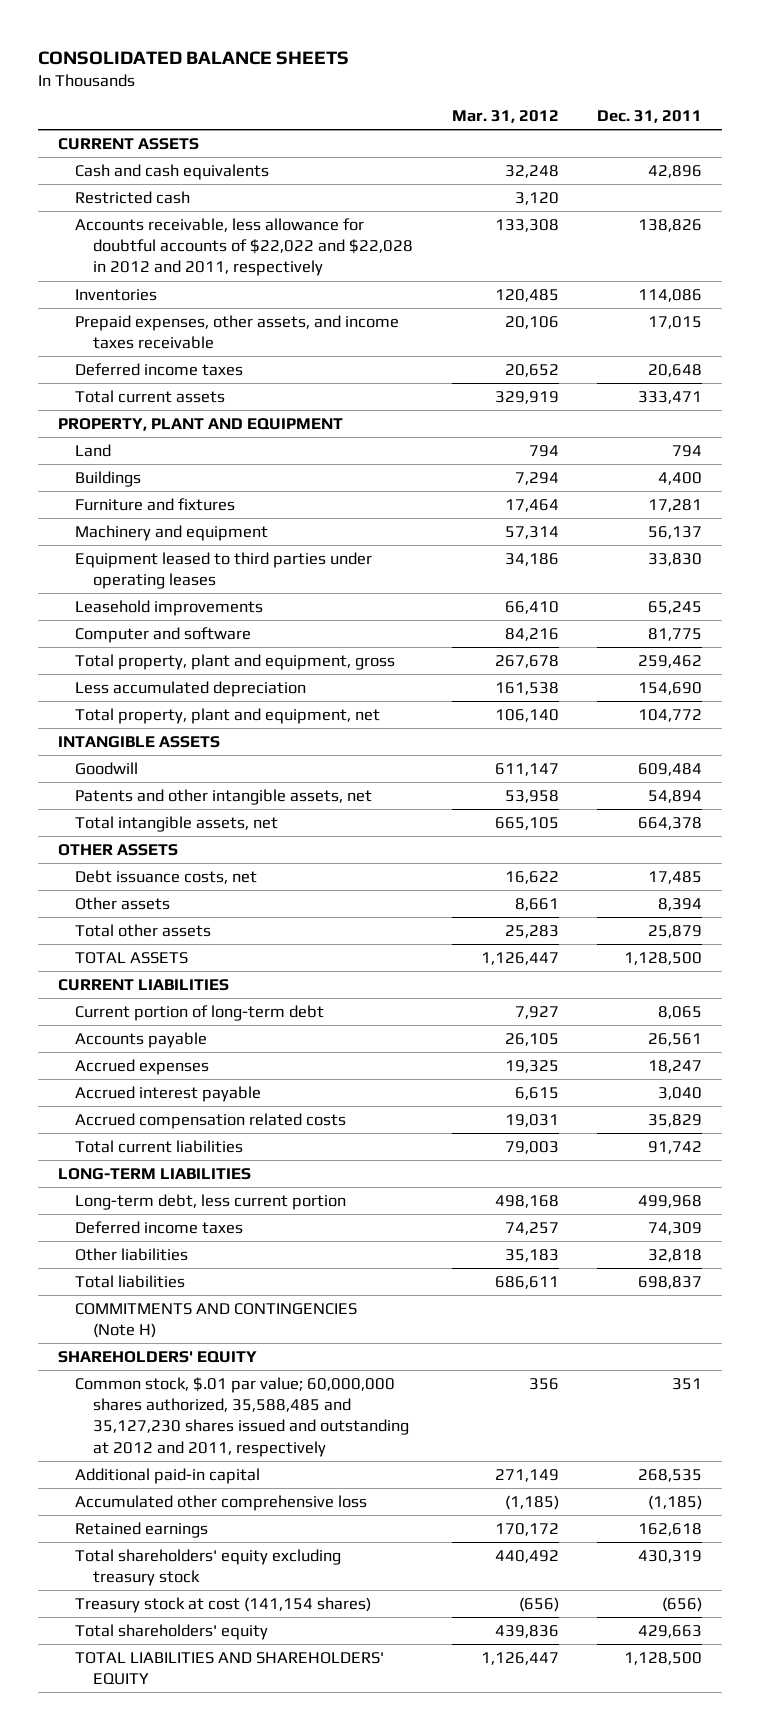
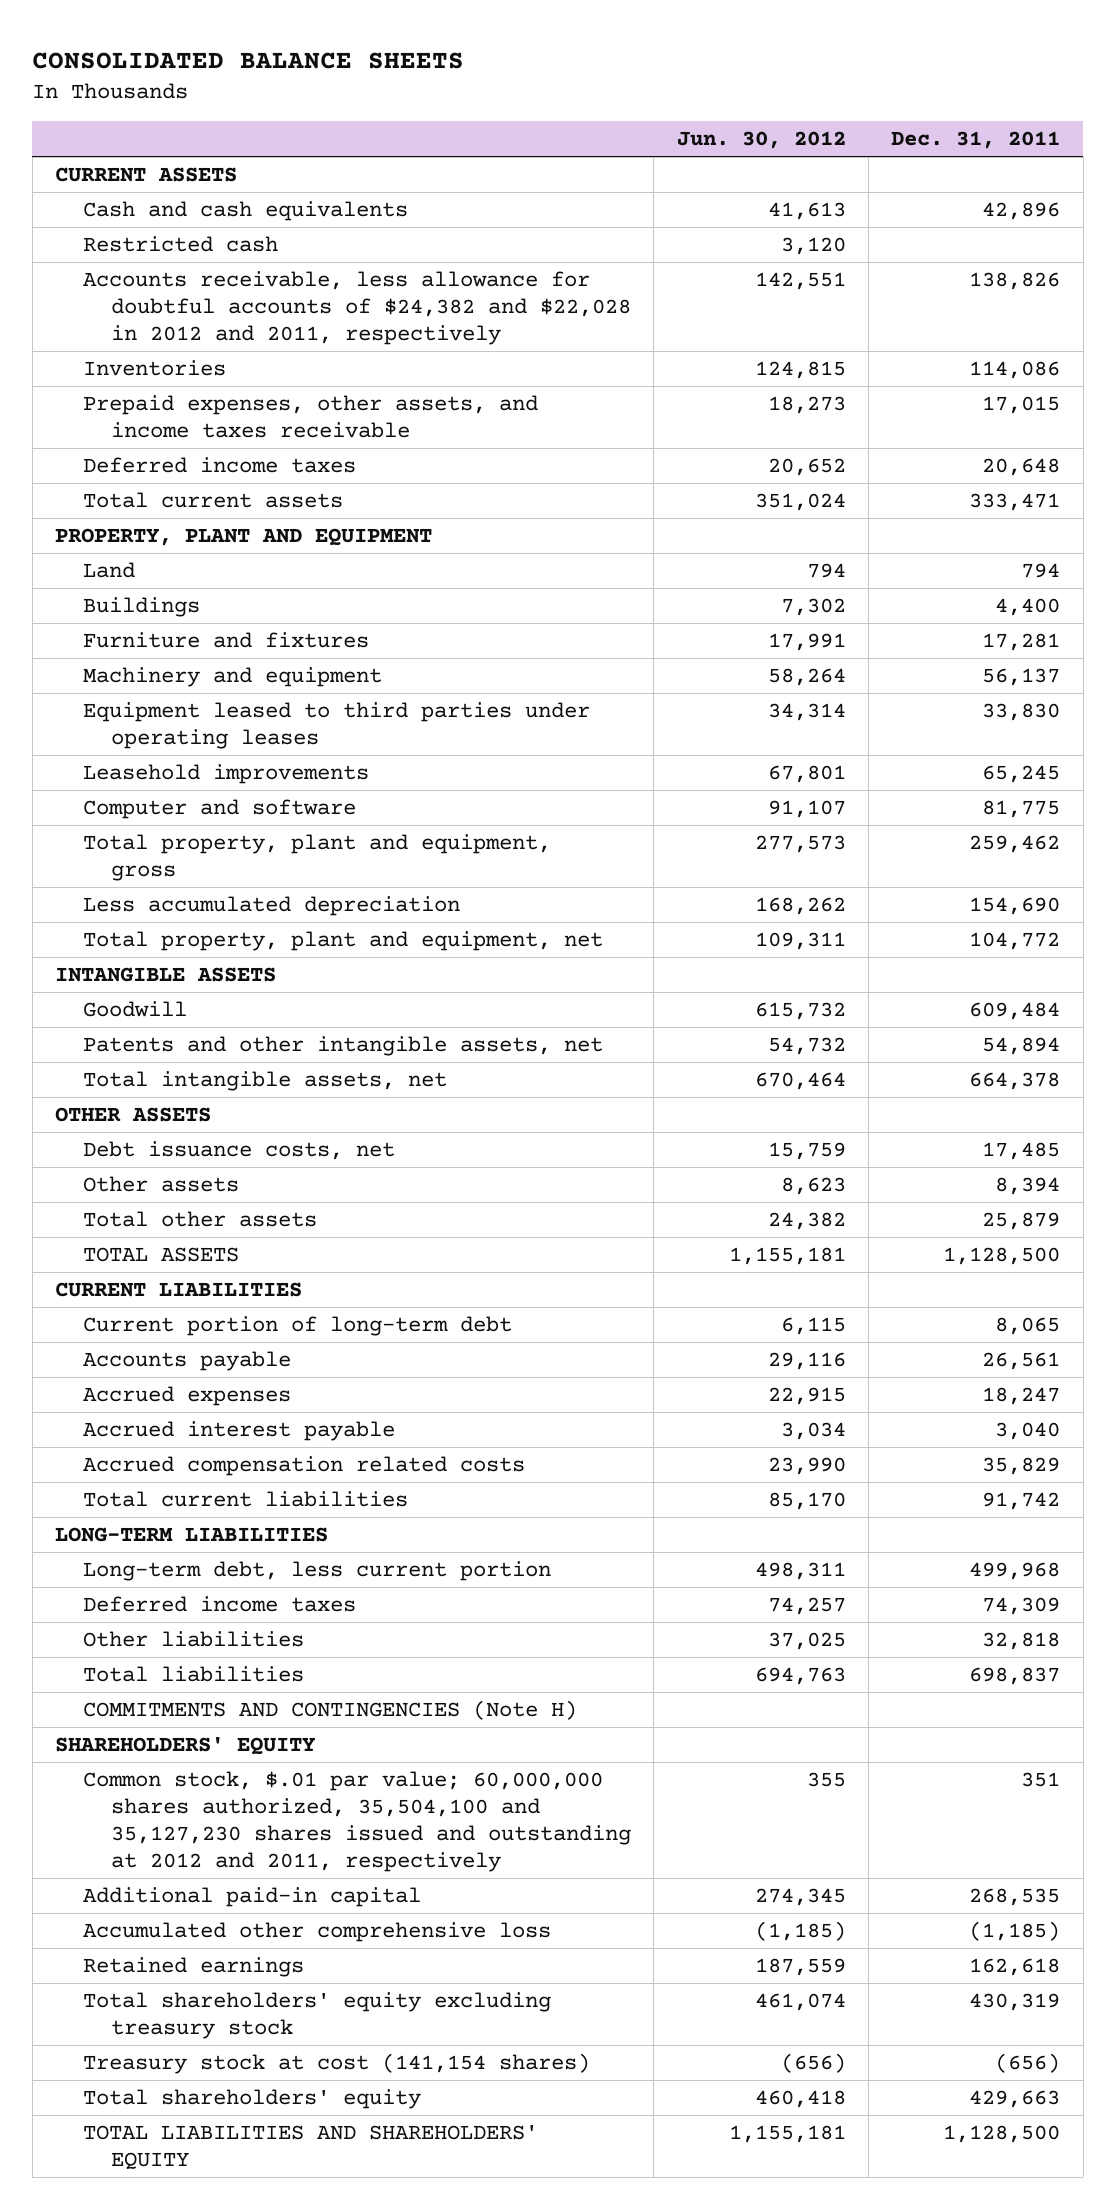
[451,110,559,124] Mar. 31, 2012 -> none
none -> [676,131,846,150] Jun. 30, 2012
[75,217,414,277] Accounts receivable, less allowance for doubtful accounts of $22,022 and $22,028 in 2012 and 2011, respectively -> [83,271,631,346] Accounts receivable, less allowance for doubtful accounts of $24,382 and $22,028 in 2012 and 2011, respectively
[75,1376,410,1457] Common stock, $.01 par value; 60,000,000 shares authorized, 35,588,485 and 35,127,230 shares issued and outstanding at 2012 and 2011, respectively -> [83,1771,631,1872] Common stock, $.01 par value; 60,000,000 shares authorized, 35,504,100 and 35,127,230 shares issued and outstanding at 2012 and 2011, respectively

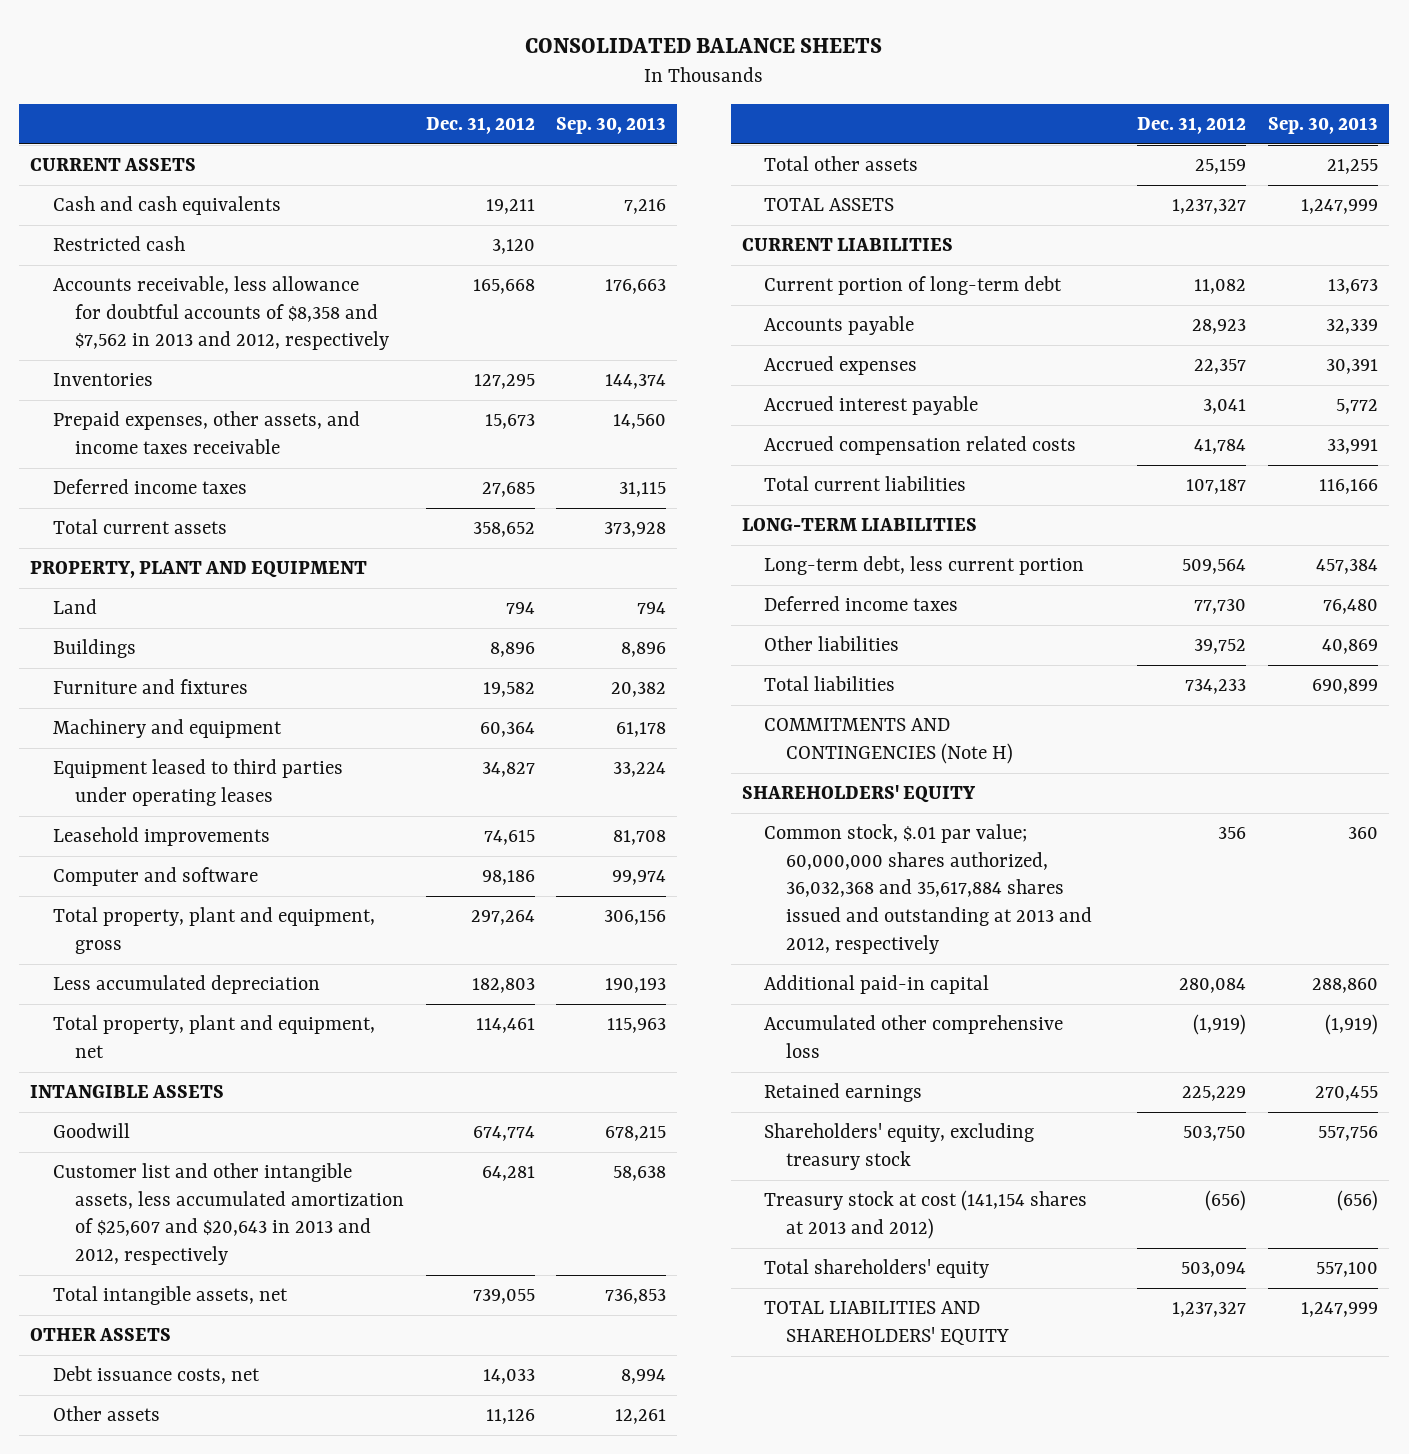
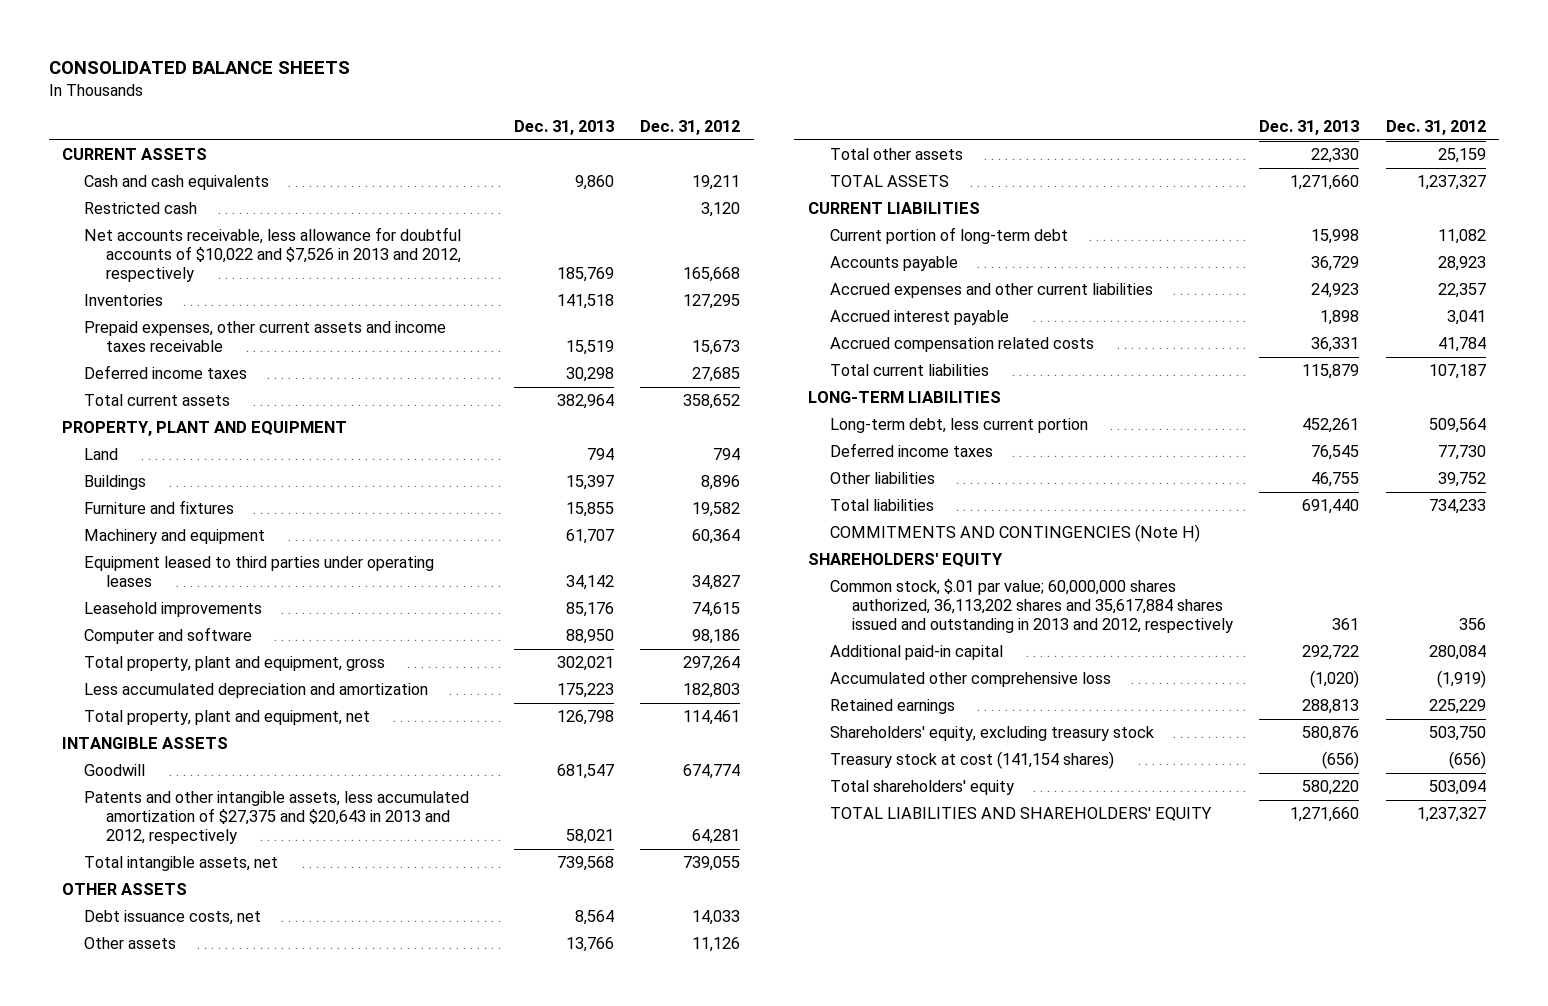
[556,116,667,134] Sep. 30, 2013 -> none
none -> [513,119,614,135] Dec. 31, 2013
[52,276,389,351] Accounts receivable, less allowance for doubtful accounts of $8,358 and $7,562 in 2013 and 2012, respectively -> [84,227,462,282] Net accounts receivable, less allowance for doubtful accounts of $10,022 and $7,526 in 2013 and 2012, respectively
[52,411,360,454] Prepaid expenses, other assets, and income taxes receivable -> [84,321,447,353] Prepaid expenses, other current assets and income taxes receivable
[52,975,320,995] Less accumulated depreciation -> [84,683,429,699] Less accumulated depreciation and amortization
[52,1163,404,1266] Customer list and other intangible assets, less accumulated amortization of $25,607 and $20,643 in 2013 and 2012, respectively -> [84,791,470,844] Patents and other intangible assets, less accumulated amortization of $27,375 and $20,643 in 2013 and 2012, respectively
[764,356,918,376] Accrued expenses -> [829,283,1153,299] Accrued expenses and other current liabilities
[764,824,1093,954] Common stock, $.01 par value; 60,000,000 shares authorized, 36,032,368 and 35,617,884 shares issued and outstanding at 2013 and 2012, respectively -> [829,579,1233,633] Common stock, $.01 par value; 60,000,000 shares authorized, 36,113,202 shares and 35,617,884 shares issued and outstanding in 2013 and 2012, respectively
[764,1190,1088,1239] Treasury stock at cost (141,154 shares at 2013 and 2012) -> [829,751,1114,770] Treasury stock at cost (141,154 shares)

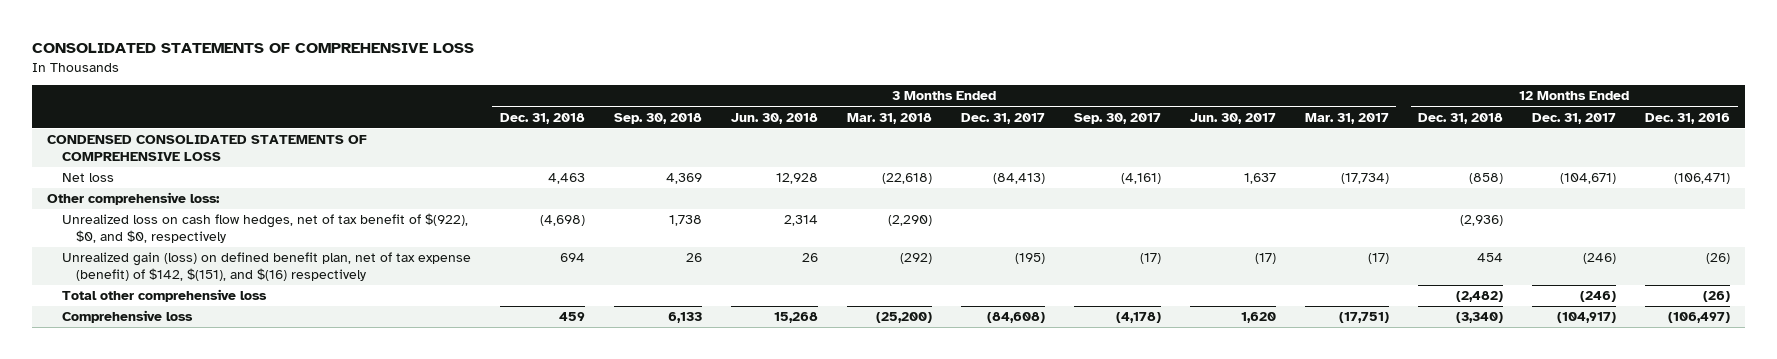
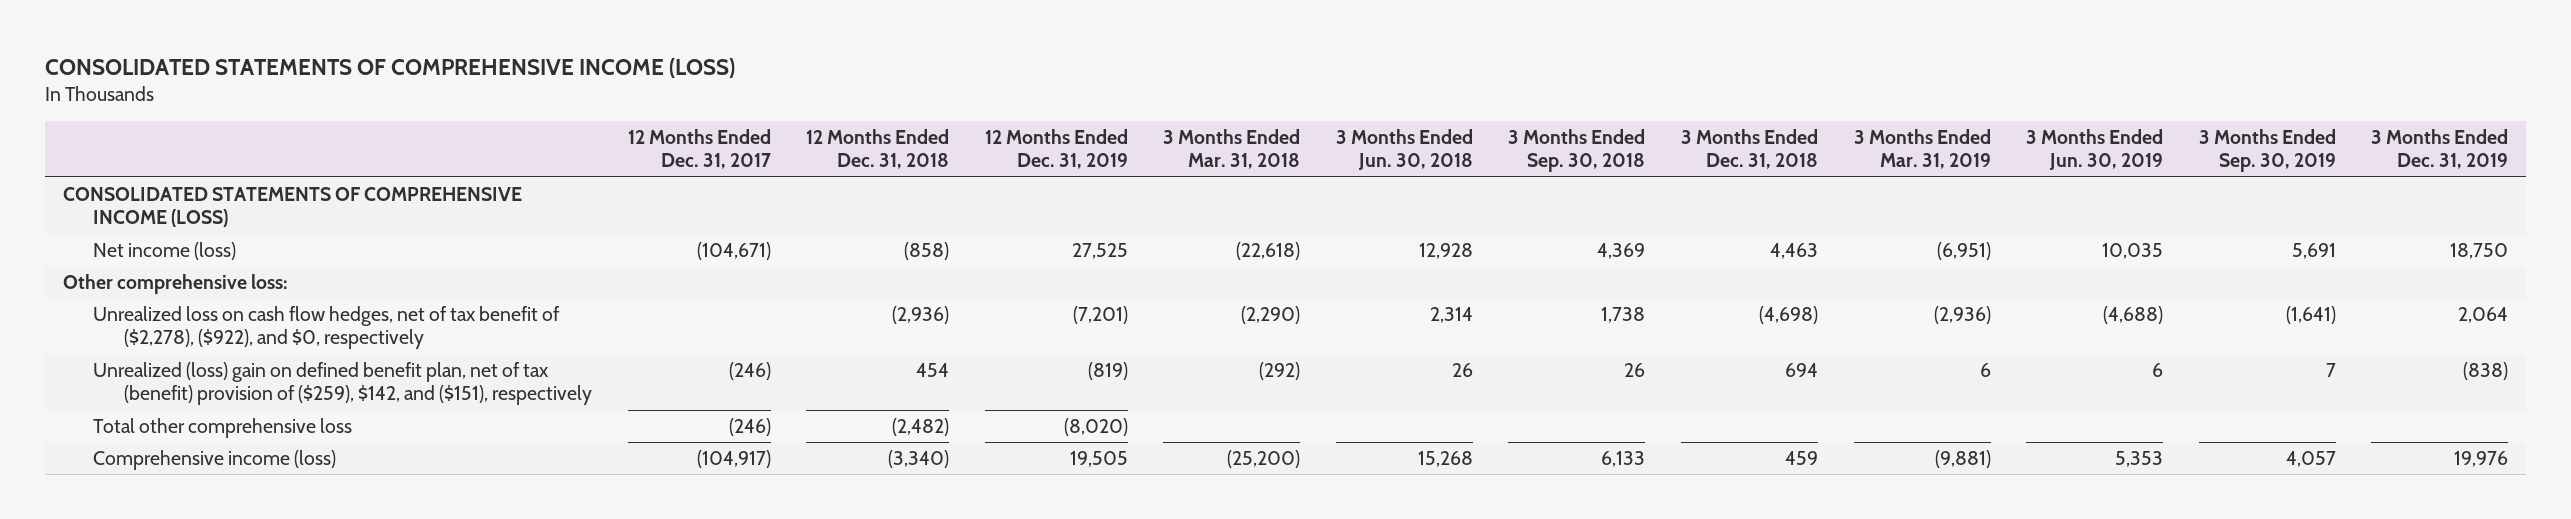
[32,43,475,54] CONSOLIDATED STATEMENTS OF COMPREHENSIVE LOSS -> [44,58,735,79] CONSOLIDATED STATEMENTS OF COMPREHENSIVE INCOME (LOSS)
[960,112,1045,124] Dec. 31, 2017 -> none
[1074,112,1162,124] Sep. 30, 2017 -> none
[1190,112,1277,124] Jun. 30, 2017 -> none
[1305,112,1390,124] Mar. 31, 2017 -> none
[1645,112,1731,124] Dec. 31, 2016 -> none
none -> [984,128,1128,170] 12 Months Ended Dec. 31, 2019
none -> [1853,128,1991,170] 3 Months Ended Mar. 31, 2019
none -> [2026,128,2164,171] 3 Months Ended Jun. 30, 2019
none -> [2198,128,2336,173] 3 Months Ended Sep. 30, 2019
none -> [2371,128,2509,170] 3 Months Ended Dec. 31, 2019
[46,135,367,162] CONDENSED CONSOLIDATED STATEMENTS OF COMPREHENSIVE LOSS -> [62,186,522,228] CONSOLIDATED STATEMENTS OF COMPREHENSIVE INCOME (LOSS)
[61,173,114,183] Net loss -> [93,241,237,260] Net income (loss)
[61,213,468,244] Unrealized loss on cash flow hedges, net of tax benefit of $(922), $0, and $0, respectively -> [93,305,561,350] Unrealized loss on cash flow hedges, net of tax benefit of ($2,278), ($922), and $0, respectively
[61,252,471,282] Unrealized gain (loss) on defined benefit plan, net of tax expense (benefit) of $142, $(151), and $(16) respectively -> [93,361,592,406] Unrealized (loss) gain on defined benefit plan, net of tax (benefit) provision of ($259), $142, and ($151), respectively
[61,310,193,324] Comprehensive loss -> [93,449,337,470] Comprehensive income (loss)

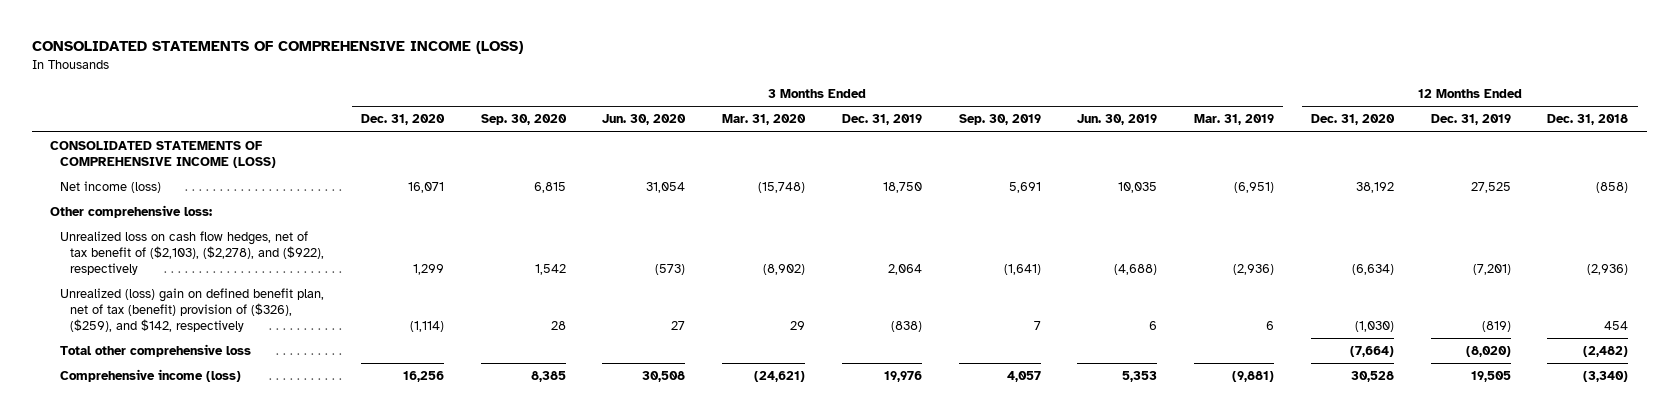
[627,128,771,170] 12 Months Ended Dec. 31, 2017 -> none
[1163,128,1301,170] 3 Months Ended Mar. 31, 2018 -> none
[1335,128,1473,171] 3 Months Ended Jun. 30, 2018 -> none
[1508,128,1646,173] 3 Months Ended Sep. 30, 2018 -> none
[1681,128,1819,170] 3 Months Ended Dec. 31, 2018 -> none
none -> [360,114,445,126] Dec. 31, 2020
none -> [480,114,567,126] Sep. 30, 2020
none -> [602,114,687,126] Jun. 30, 2020
none -> [722,114,807,126] Mar. 31, 2020
none -> [1310,114,1395,126] Dec. 31, 2020
[93,305,561,350] Unrealized loss on cash flow hedges, net of tax benefit of ($2,278), ($922), and $0, respectively -> [60,230,324,275] Unrealized loss on cash flow hedges, net of tax benefit of ($2,103), ($2,278), and ($922), respectively
[93,361,592,406] Unrealized (loss) gain on defined benefit plan, net of tax (benefit) provision of ($259), $142, and ($151), respectively -> [60,287,325,332] Unrealized (loss) gain on defined benefit plan, net of tax (benefit) provision of ($326), ($259), and $142, respectively

